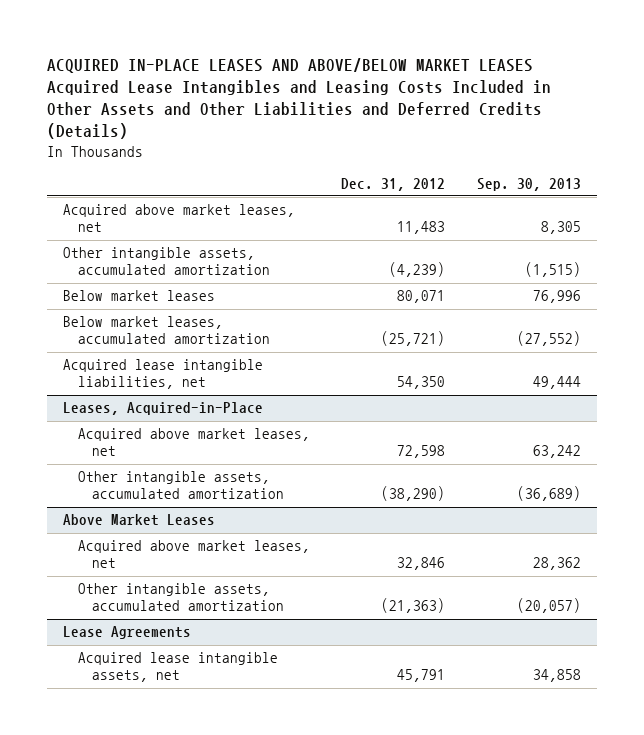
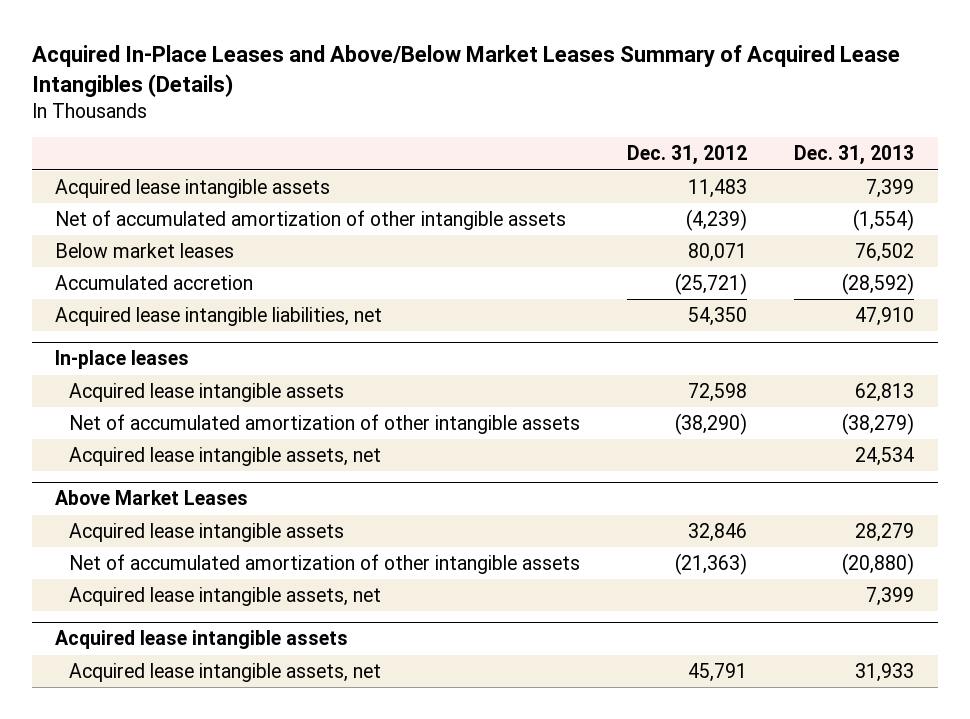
[47,57,552,140] ACQUIRED IN-PLACE LEASES AND ABOVE/BELOW MARKET LEASES Acquired Lease Intangibles and Leasing Costs Included in Other Assets and Other Liabilities and Deferred Credits (Details) -> [31,44,900,97] Acquired In-Place Leases and Above/Below Market Leases Summary of Acquired Lease Intangibles (Details)
[476,177,581,191] Sep. 30, 2013 -> none
none -> [794,145,915,166] Dec. 31, 2013
[63,204,296,233] Acquired above market leases, net -> [55,179,331,199] Acquired lease intangible assets
[63,247,270,276] Other intangible assets, accumulated amortization -> [55,210,567,231] Net of accumulated amortization of other intangible assets
[63,316,270,345] Below market leases, accumulated amortization -> [55,275,254,291] Accumulated accretion
[63,402,264,416] Leases, Acquired-in-Place -> [55,350,190,370] In-place leases
[77,428,310,457] Acquired above market leases, net -> [69,383,345,403] Acquired lease intangible assets
[77,471,285,500] Other intangible assets, accumulated amortization -> [69,414,581,435] Net of accumulated amortization of other intangible assets
none -> [69,447,382,467] Acquired lease intangible assets, net
[63,626,192,640] Lease Agreements -> none
[77,540,310,569] Acquired above market leases, net -> [69,523,345,543] Acquired lease intangible assets
[77,583,285,612] Other intangible assets, accumulated amortization -> [69,554,581,575] Net of accumulated amortization of other intangible assets
none -> [69,587,382,607] Acquired lease intangible assets, net
none -> [55,630,349,650] Acquired lease intangible assets

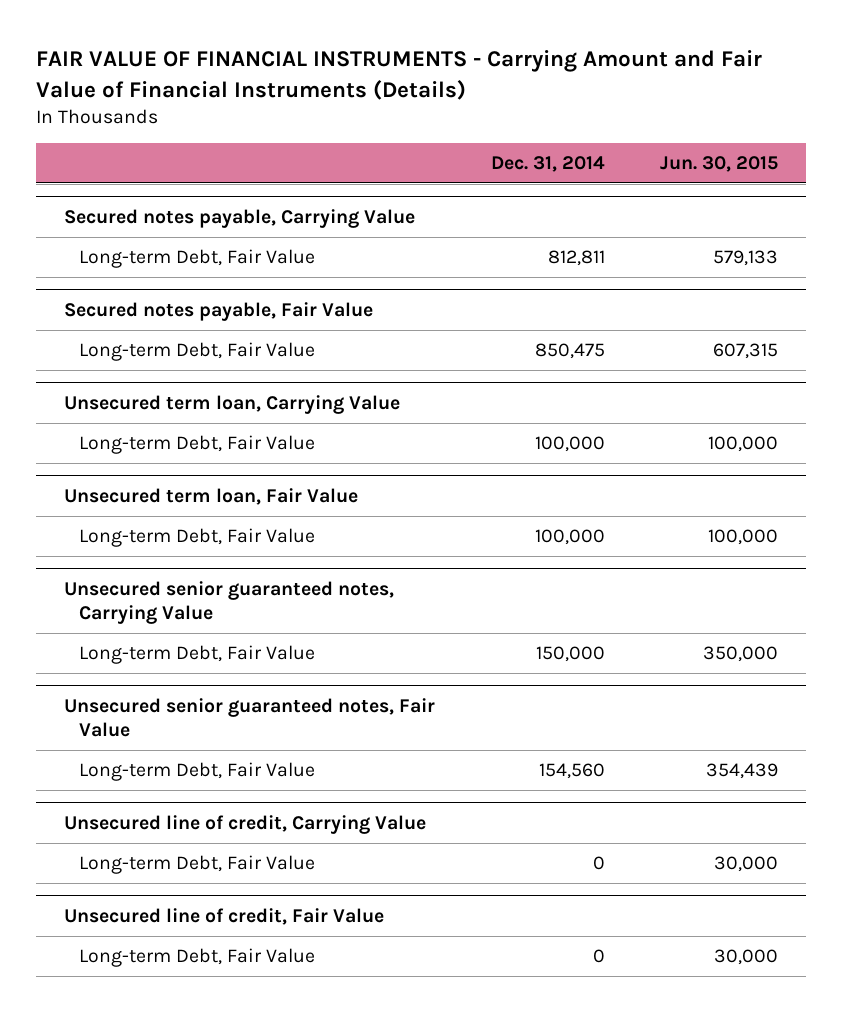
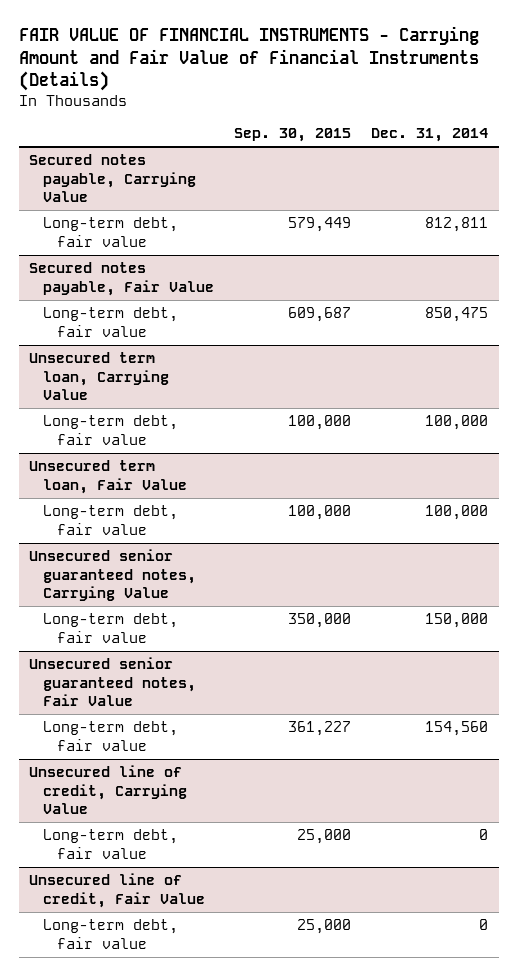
[660,155,779,172] Jun. 30, 2015 -> none
none -> [234,128,352,143] Sep. 30, 2015
[79,249,316,269] Long-term Debt, Fair Value -> [43,217,179,247] Long-term debt, fair value
[79,342,316,362] Long-term Debt, Fair Value -> [43,307,179,337] Long-term debt, fair value
[79,435,316,455] Long-term Debt, Fair Value -> [43,415,179,445] Long-term debt, fair value
[79,528,316,548] Long-term Debt, Fair Value -> [43,505,179,535] Long-term debt, fair value
[79,645,316,665] Long-term Debt, Fair Value -> [43,613,179,643] Long-term debt, fair value
[79,762,316,782] Long-term Debt, Fair Value -> [43,721,179,751] Long-term debt, fair value
[79,855,316,875] Long-term Debt, Fair Value -> [43,829,179,859] Long-term debt, fair value
[79,948,316,968] Long-term Debt, Fair Value -> [43,919,179,949] Long-term debt, fair value

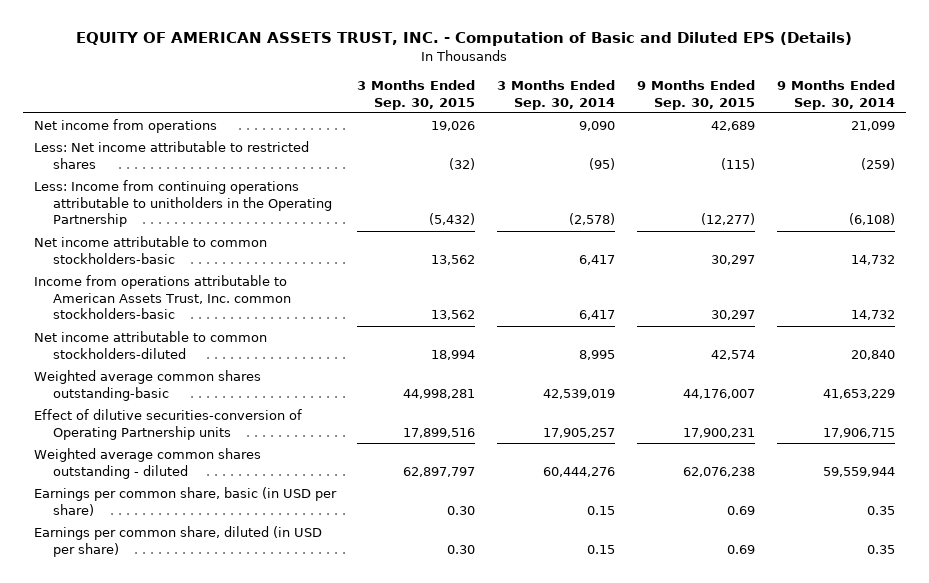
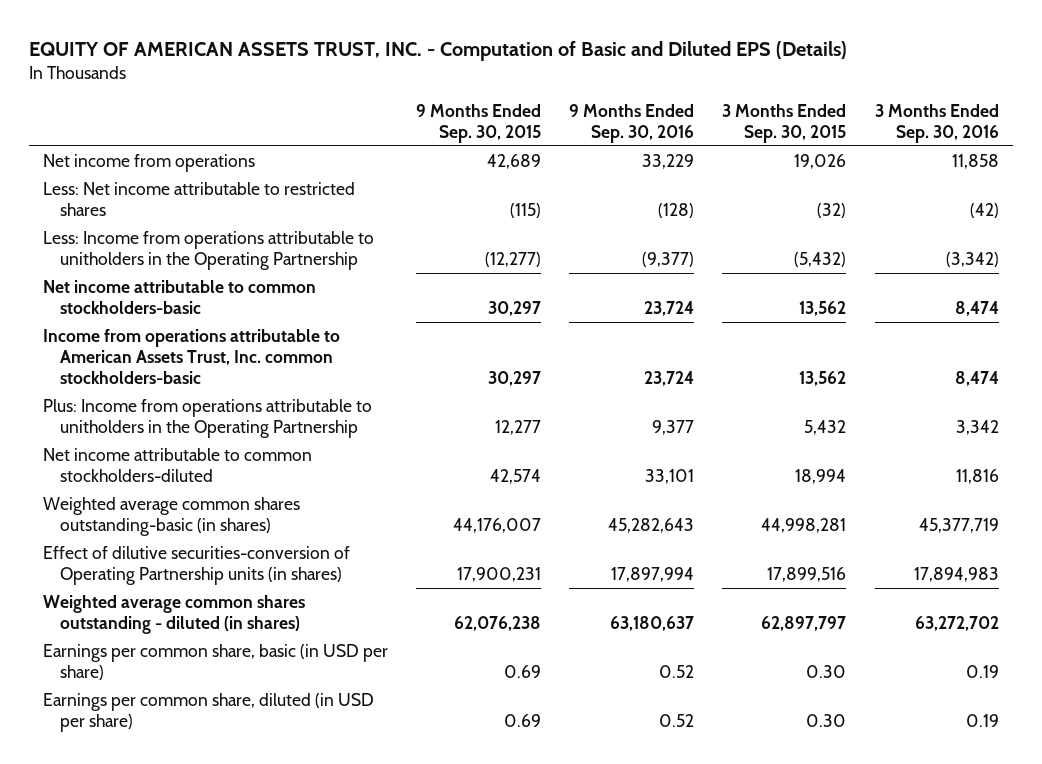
[497,79,616,110] 3 Months Ended Sep. 30, 2014 -> none
[777,79,896,110] 9 Months Ended Sep. 30, 2014 -> none
none -> [569,104,695,143] 9 Months Ended Sep. 30, 2016
none -> [874,104,999,143] 3 Months Ended Sep. 30, 2016
[33,179,333,228] Less: Income from continuing operations attributable to unitholders in the Operating Partnership -> [42,231,374,270] Less: Income from operations attributable to unitholders in the Operating Partnership
none -> [42,399,372,438] Plus: Income from operations attributable to unitholders in the Operating Partnership
[33,369,261,401] Weighted average common shares outstanding-basic -> [42,497,300,536] Weighted average common shares outstanding-basic (in shares)
[33,408,302,440] Effect of dilutive securities-conversion of Operating Partnership units -> [42,546,350,585] Effect of dilutive securities-conversion of Operating Partnership units (in shares)
[33,447,261,479] Weighted average common shares outstanding - diluted -> [42,595,305,634] Weighted average common shares outstanding - diluted (in shares)

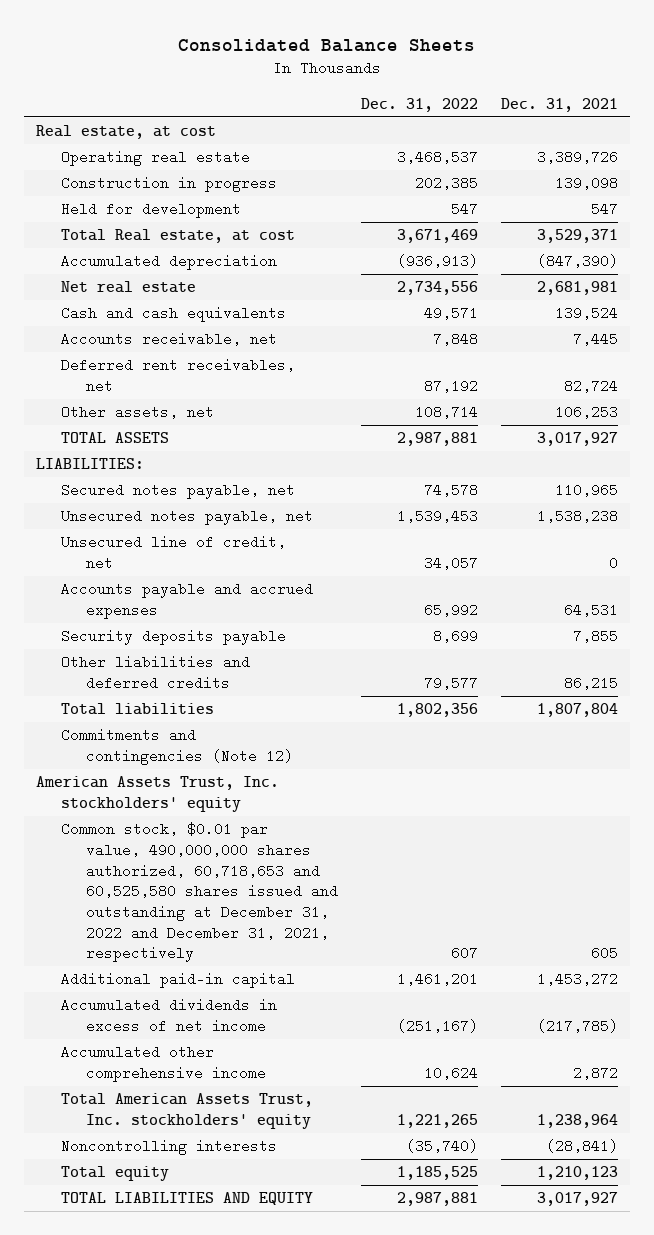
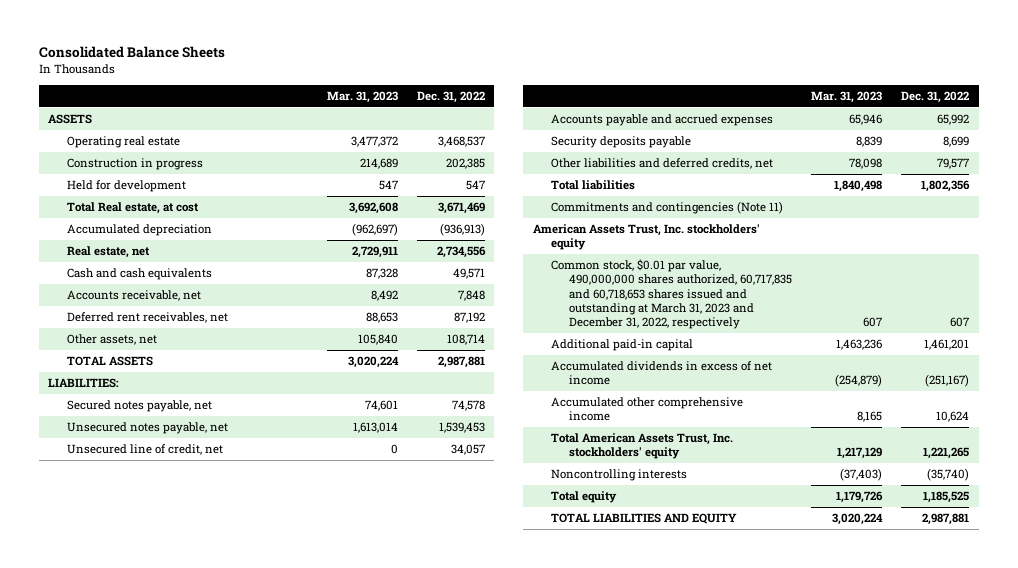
[501,97,619,112] Dec. 31, 2021 -> none
none -> [326,90,398,103] Mar. 31, 2023
[35,125,216,140] Real estate, at cost -> none
none -> [48,114,93,125] ASSETS
[60,281,196,294] Net real estate -> [66,246,150,259] Real estate, net
[60,655,250,691] Other liabilities and deferred credits -> [551,158,774,170] Other liabilities and deferred credits, net
[60,728,294,766] Commitments and contingencies (Note 12) -> [551,201,784,215] Commitments and contingencies (Note 11)
[60,822,339,963] Common stock, $0.01 par value, 490,000,000 shares authorized, 60,718,653 and 60,525,580 shares issued and outstanding at December 31, 2022 and December 31, 2021, respectively -> [551,259,793,329] Common stock, $0.01 par value, 490,000,000 shares authorized, 60,717,835 and 60,718,653 shares issued and outstanding at March 31, 2023 and December 31, 2022, respectively

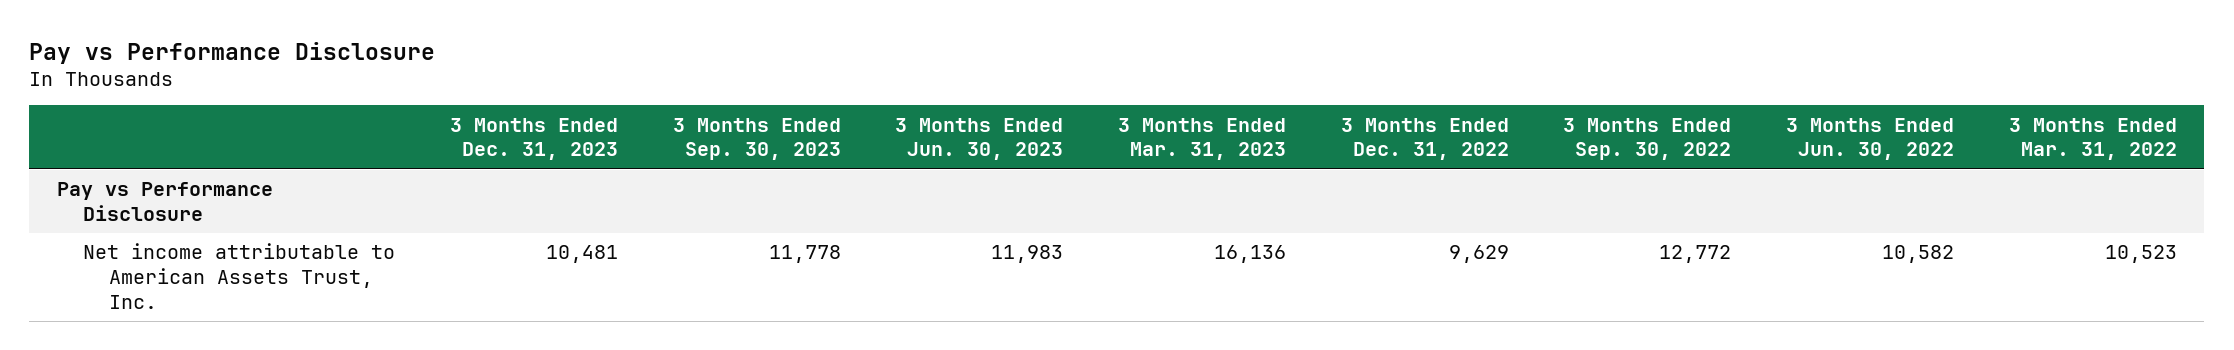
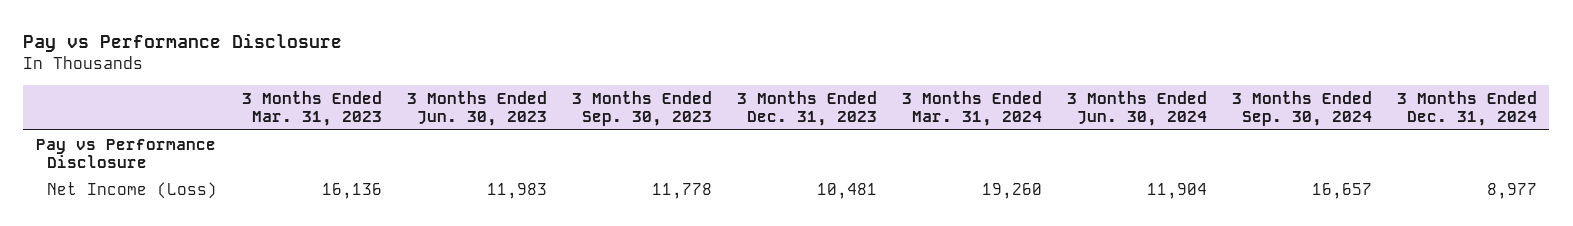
[1340,117,1509,161] 3 Months Ended Dec. 31, 2022 -> none
[1563,117,1732,161] 3 Months Ended Sep. 30, 2022 -> none
[1786,117,1955,161] 3 Months Ended Jun. 30, 2022 -> none
[2008,117,2177,161] 3 Months Ended Mar. 31, 2022 -> none
none -> [901,90,1042,127] 3 Months Ended Mar. 31, 2024
none -> [1066,90,1207,127] 3 Months Ended Jun. 30, 2024
none -> [1231,90,1372,127] 3 Months Ended Sep. 30, 2024
none -> [1396,90,1537,127] 3 Months Ended Dec. 31, 2024
[83,243,396,309] Net income attributable to American Assets Trust, Inc. -> [47,181,218,199] Net Income (Loss)

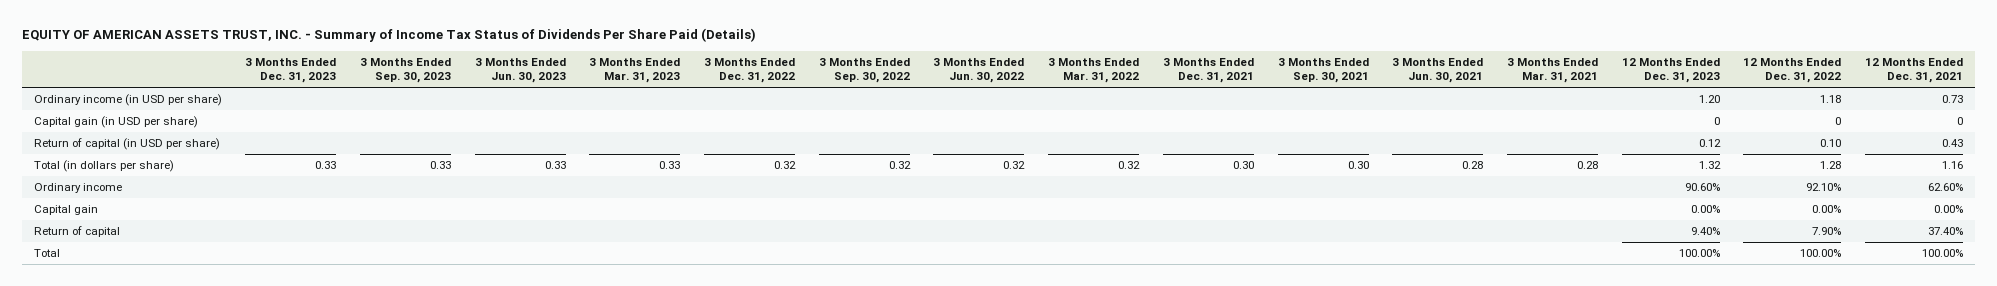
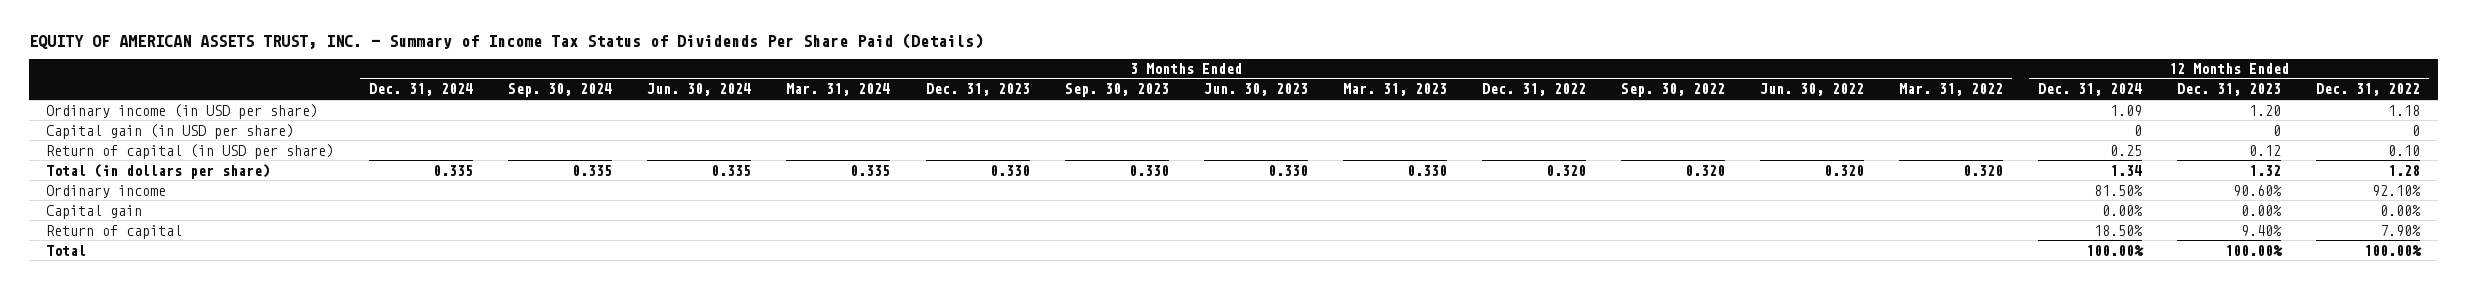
[1162,57,1254,84] 3 Months Ended Dec. 31, 2021 -> none
[1277,57,1369,84] 3 Months Ended Sep. 30, 2021 -> none
[1392,57,1484,84] 3 Months Ended Jun. 30, 2021 -> none
[1506,57,1598,84] 3 Months Ended Mar. 31, 2021 -> none
[1864,57,1963,84] 12 Months Ended Dec. 31, 2021 -> none
none -> [369,83,474,97] Dec. 31, 2024
none -> [508,83,613,98] Sep. 30, 2024
none -> [647,83,752,97] Jun. 30, 2024
none -> [786,83,891,97] Mar. 31, 2024
none -> [2038,83,2143,97] Dec. 31, 2024
[315,161,337,170] 0.33 -> [989,164,1030,176] 0.330
[429,161,451,170] 0.33 -> [1128,164,1169,176] 0.330
[544,161,566,170] 0.33 -> [1267,164,1308,176] 0.330
[659,161,681,170] 0.33 -> [1406,164,1447,176] 0.330
[774,161,797,170] 0.32 -> [1545,164,1586,176] 0.320
[888,161,911,170] 0.32 -> [1684,164,1725,176] 0.320
[1003,161,1026,170] 0.32 -> [1824,164,1865,176] 0.320
[1118,161,1141,170] 0.32 -> [1963,164,2004,176] 0.320

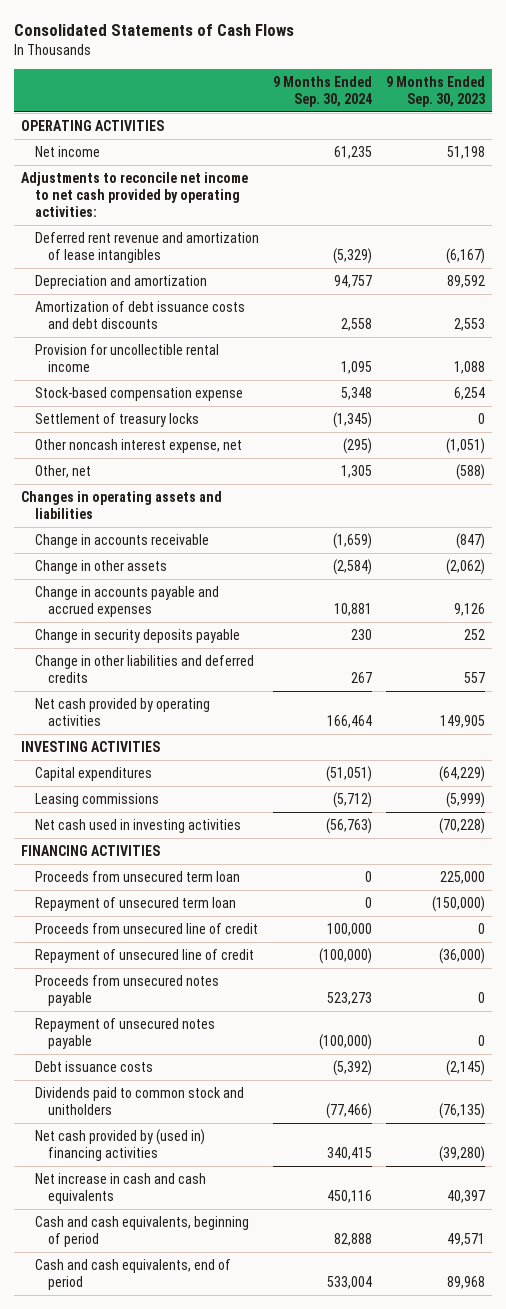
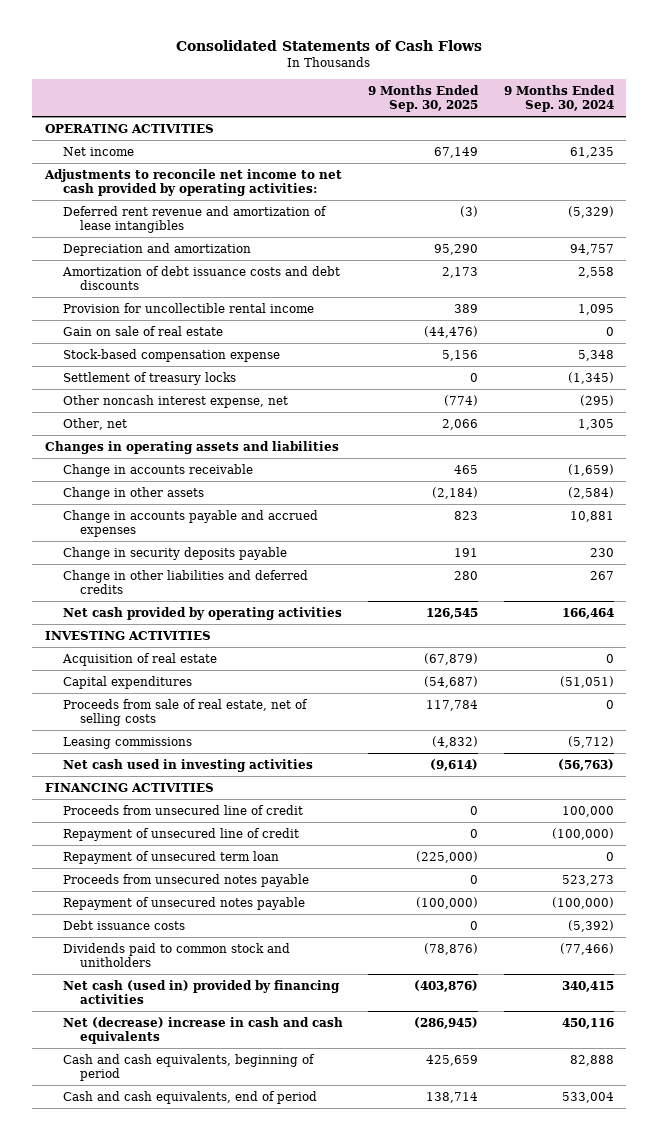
[386,75,486,107] 9 Months Ended Sep. 30, 2023 -> none
none -> [368,84,480,113] 9 Months Ended Sep. 30, 2025
none -> [62,325,223,336] Gain on sale of real estate
none -> [61,652,217,666] Acquisition of real estate
none -> [62,698,308,727] Proceeds from sale of real estate, net of selling costs
[34,870,240,882] Proceeds from unsecured term loan -> none
[34,896,236,911] Repayment of unsecured term loan -> [62,850,279,864] Repayment of unsecured term loan
[34,1128,205,1161] Net cash provided by (used in) financing activities -> [62,979,340,1005] Net cash (used in) provided by financing activities
[34,1172,206,1204] Net increase in cash and cash equivalents -> [62,1016,343,1045] Net (decrease) increase in cash and cash equivalents

